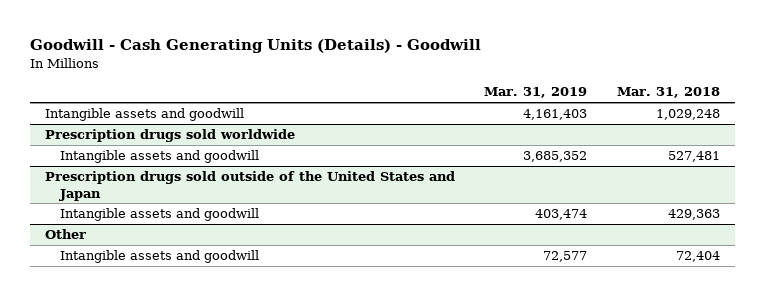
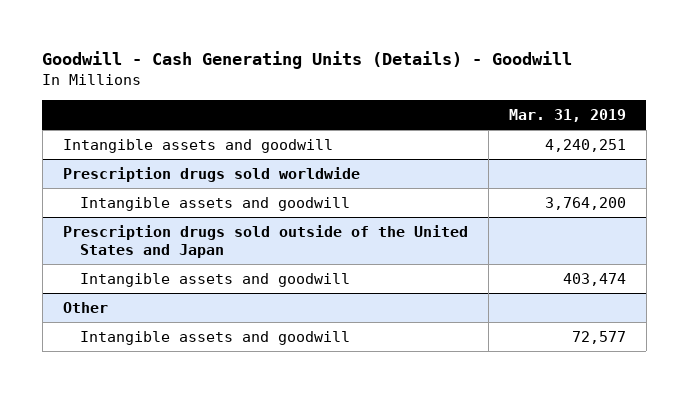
[617,87,721,99] Mar. 31, 2018 -> none
[523,109,588,121] 4,161,403 -> [544,138,626,152] 4,240,251
[523,151,588,163] 3,685,352 -> [544,196,626,210] 3,764,200

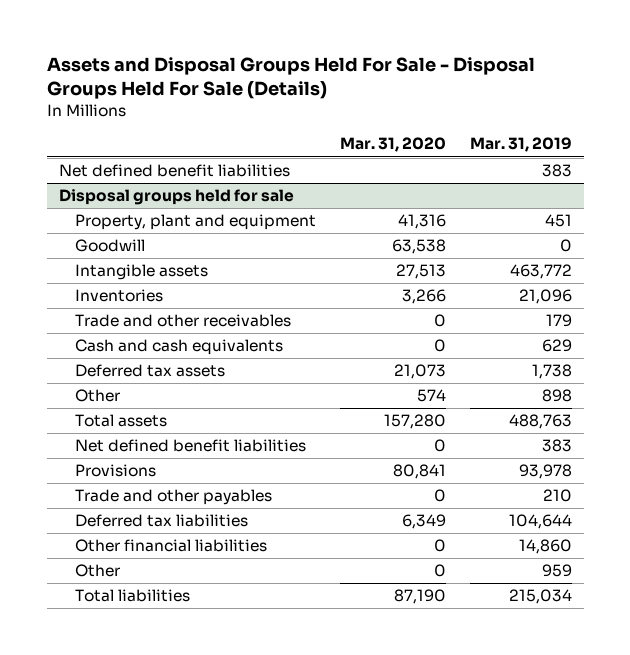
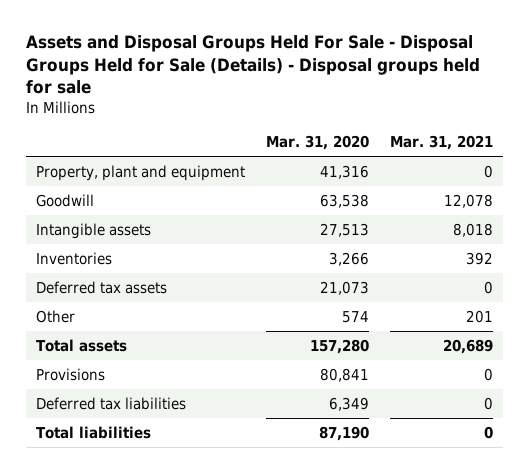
[46,56,535,99] Assets and Disposal Groups Held For Sale - Disposal Groups Held For Sale (Details) -> [25,35,480,95] Assets and Disposal Groups Held For Sale - Disposal Groups Held for Sale (Details) - Disposal groups held for sale
[469,137,572,153] Mar. 31, 2019 -> none
none -> [389,134,493,150] Mar. 31, 2021
[58,164,290,178] Net defined benefit liabilities -> none
[58,189,294,206] Disposal groups held for sale -> none
[74,314,291,328] Trade and other receivables -> none
[74,339,283,356] Cash and cash equivalents -> none
[74,439,306,453] Net defined benefit liabilities -> none
[74,489,272,506] Trade and other payables -> none
[74,539,267,553] Other financial liabilities -> none
[74,564,120,578] Other -> none

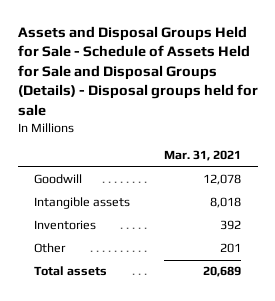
[25,35,480,95] Assets and Disposal Groups Held For Sale - Disposal Groups Held for Sale (Details) - Disposal groups held for sale -> [17,25,258,116] Assets and Disposal Groups Held for Sale - Schedule of Assets Held for Sale and Disposal Groups (Details) - Disposal groups held for sale
[266,134,370,150] Mar. 31, 2020 -> none
[36,164,246,181] Property, plant and equipment -> none
[36,280,168,294] Deferred tax assets -> none
[36,367,106,381] Provisions -> none
[36,396,187,410] Deferred tax liabilities -> none
[36,425,152,439] Total liabilities -> none

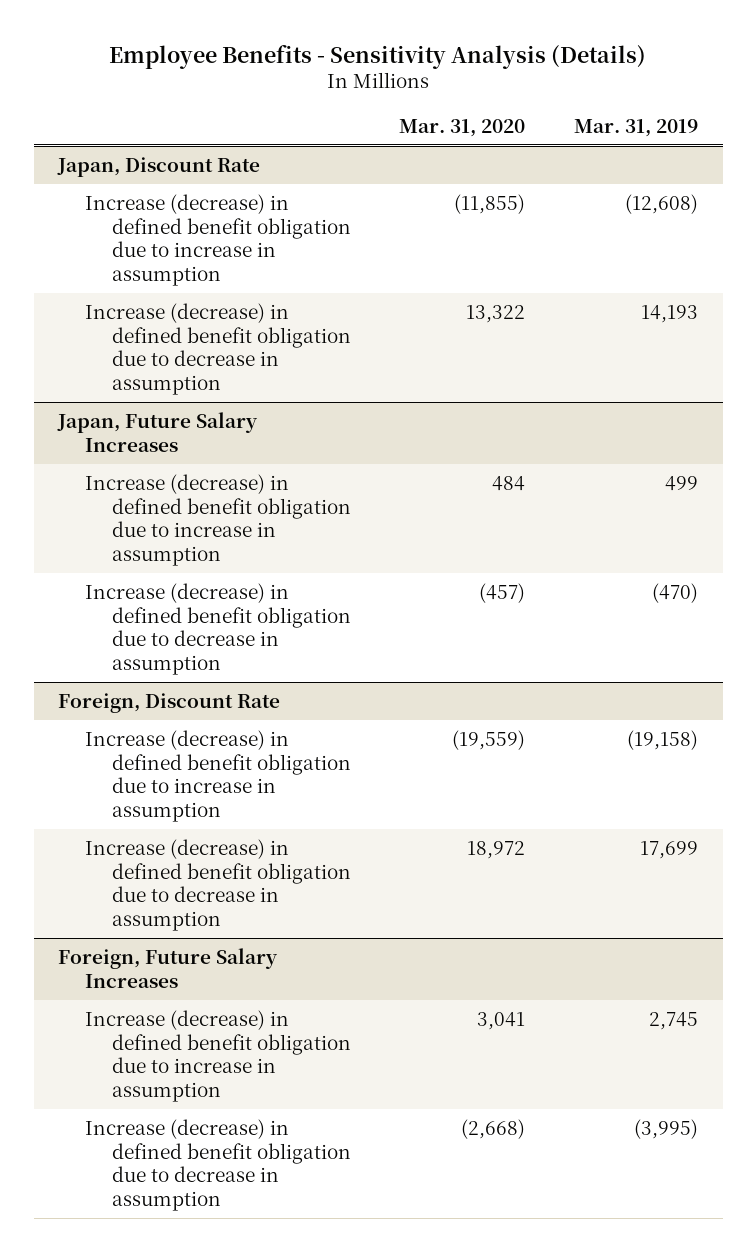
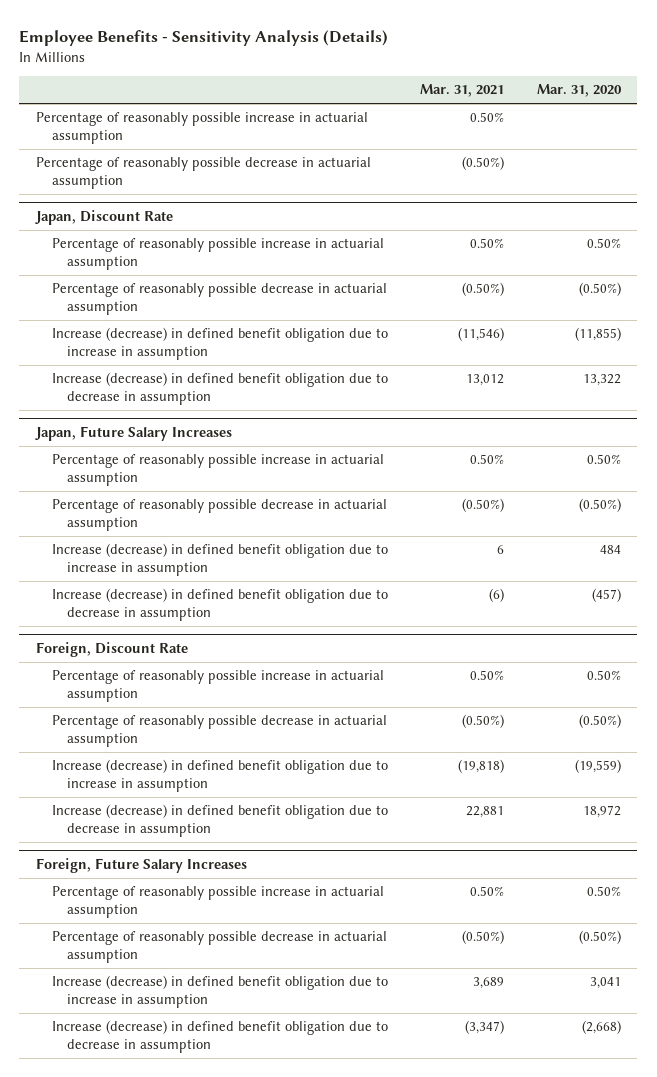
[574,118,699,137] Mar. 31, 2019 -> none
none -> [420,84,505,98] Mar. 31, 2021
none -> [35,112,368,144] Percentage of reasonably possible increase in actuarial assumption
none -> [35,157,371,189] Percentage of reasonably possible decrease in actuarial assumption
none -> [51,238,384,270] Percentage of reasonably possible increase in actuarial assumption
none -> [51,283,387,315] Percentage of reasonably possible decrease in actuarial assumption
none -> [51,454,384,486] Percentage of reasonably possible increase in actuarial assumption
none -> [51,499,387,531] Percentage of reasonably possible decrease in actuarial assumption
none -> [51,670,384,702] Percentage of reasonably possible increase in actuarial assumption
none -> [51,715,387,747] Percentage of reasonably possible decrease in actuarial assumption
none -> [51,886,384,918] Percentage of reasonably possible increase in actuarial assumption
none -> [51,931,387,963] Percentage of reasonably possible decrease in actuarial assumption

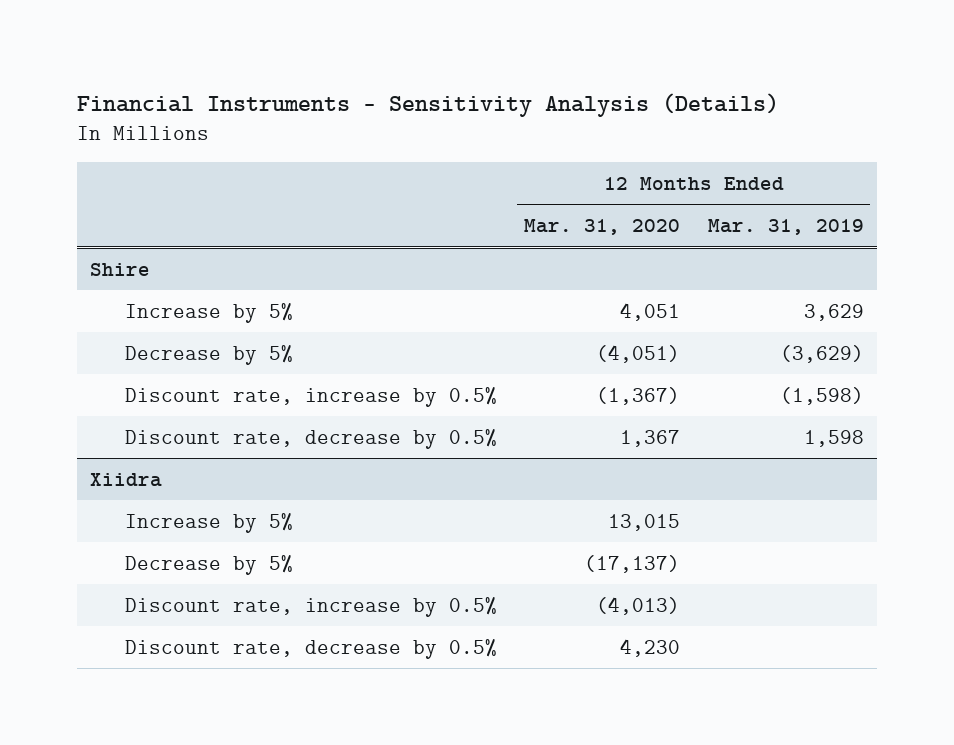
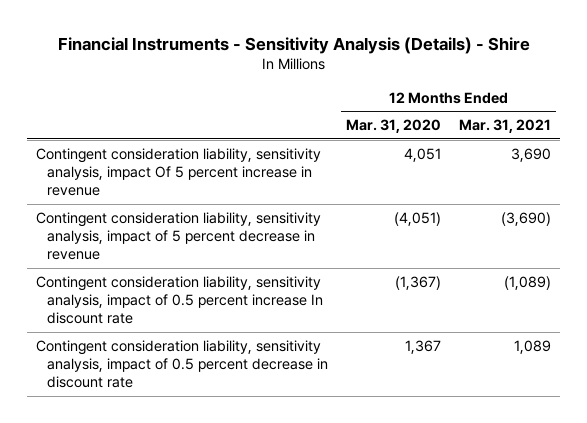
[76,92,779,117] Financial Instruments - Sensitivity Analysis (Details) -> [57,36,530,54] Financial Instruments - Sensitivity Analysis (Details) - Shire
[707,219,864,236] Mar. 31, 2019 -> none
none -> [459,119,552,134] Mar. 31, 2021
[90,262,151,276] Shire -> none
[90,472,163,487] Xiidra -> none
[124,512,293,533] Increase by 5% -> none
[124,554,293,575] Decrease by 5% -> none
[124,596,497,617] Discount rate, increase by 0.5% -> none
[124,638,497,659] Discount rate, decrease by 0.5% -> none
[124,302,293,323] Increase by 5% -> [36,147,322,197] Contingent consideration liability, sensitivity analysis, impact Of 5 percent increase in revenue
[124,344,293,365] Decrease by 5% -> [36,211,322,261] Contingent consideration liability, sensitivity analysis, impact of 5 percent decrease in revenue
[124,386,497,407] Discount rate, increase by 0.5% -> [36,275,323,325] Contingent consideration liability, sensitivity analysis, impact of 0.5 percent increase In discount rate
[124,428,497,449] Discount rate, decrease by 0.5% -> [36,339,328,389] Contingent consideration liability, sensitivity analysis, impact of 0.5 percent decrease in discount rate

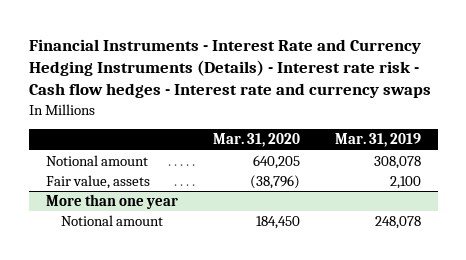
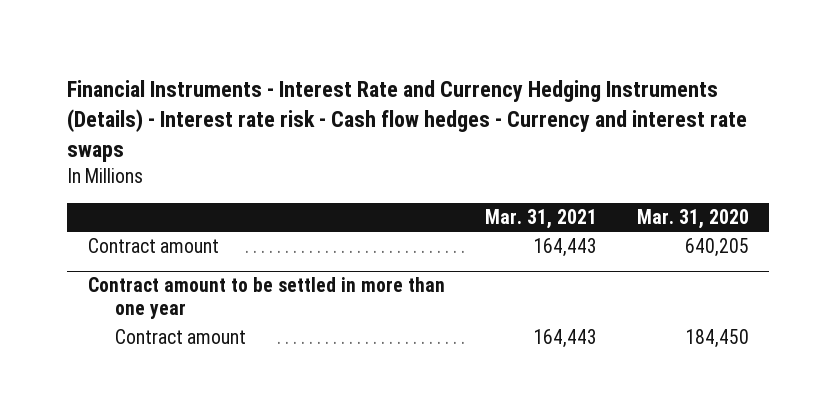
[28,38,431,99] Financial Instruments - Interest Rate and Currency Hedging Instruments (Details) - Interest rate risk - Cash flow hedges - Interest rate and currency swaps -> [67,80,748,163] Financial Instruments - Interest Rate and Currency Hedging Instruments (Details) - Interest rate risk - Cash flow hedges - Currency and interest rate swaps
[334,133,421,148] Mar. 31, 2019 -> none
none -> [484,208,597,229] Mar. 31, 2021
[45,175,150,190] Fair value, assets -> none
[45,155,148,167] Notional amount -> [87,238,219,254] Contract amount
[45,194,178,210] More than one year -> [87,277,445,320] Contract amount to be settled in more than one year
[61,215,164,227] Notional amount -> [114,329,246,345] Contract amount

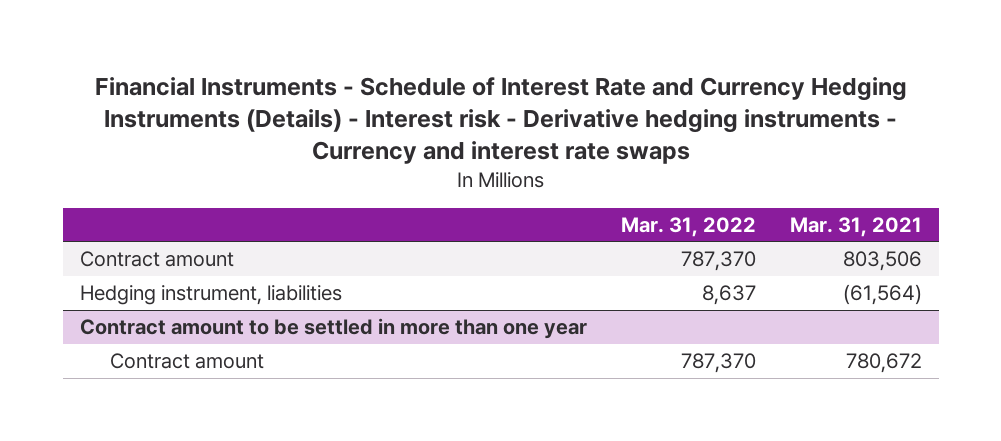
[67,80,748,163] Financial Instruments - Interest Rate and Currency Hedging Instruments (Details) - Interest rate risk - Cash flow hedges - Currency and interest rate swaps -> [94,76,907,164] Financial Instruments - Schedule of Interest Rate and Currency Hedging Instruments (Details) - Interest risk - Derivative hedging instruments - Currency and interest rate swaps
[637,208,750,229] Mar. 31, 2020 -> none
none -> [620,216,756,237] Mar. 31, 2022
[532,238,597,258] 164,443 -> [842,251,922,272] 803,506
none -> [79,285,342,306] Hedging instrument, liabilities
[532,329,597,349] 164,443 -> [845,353,922,374] 780,672

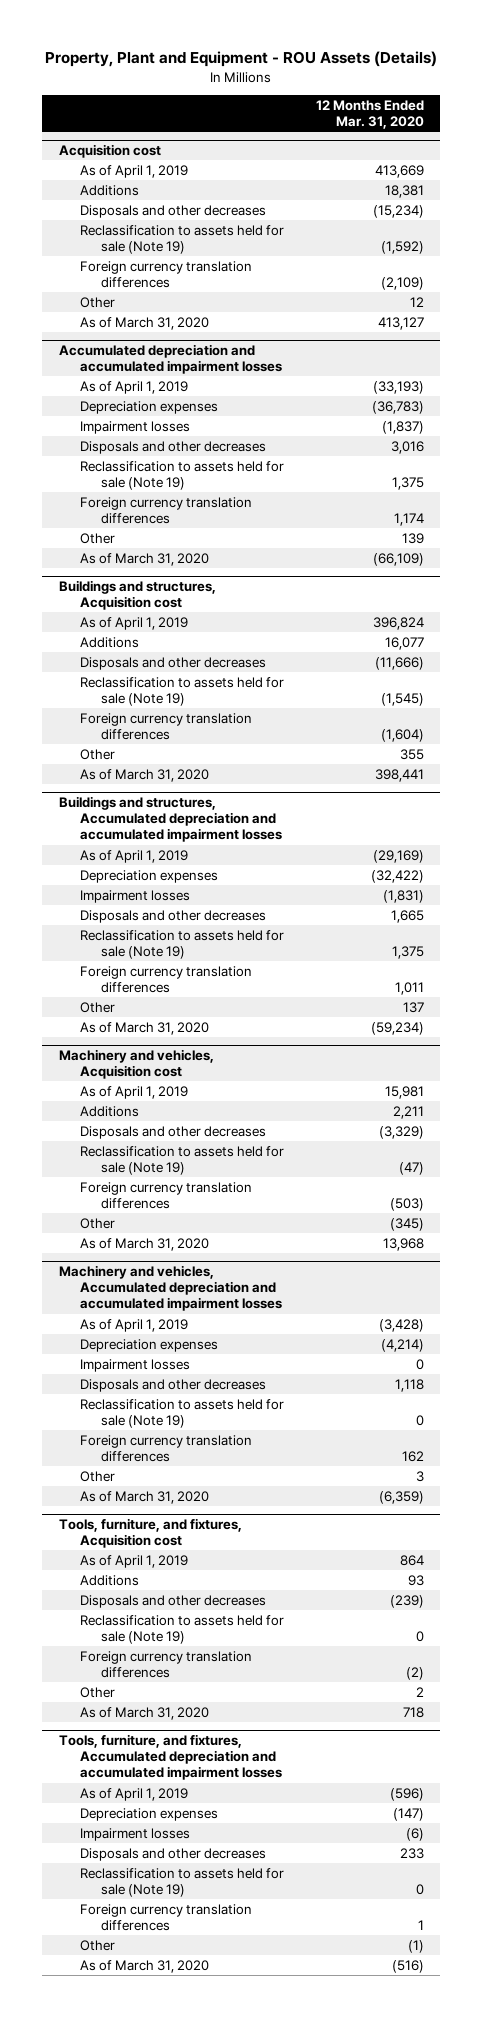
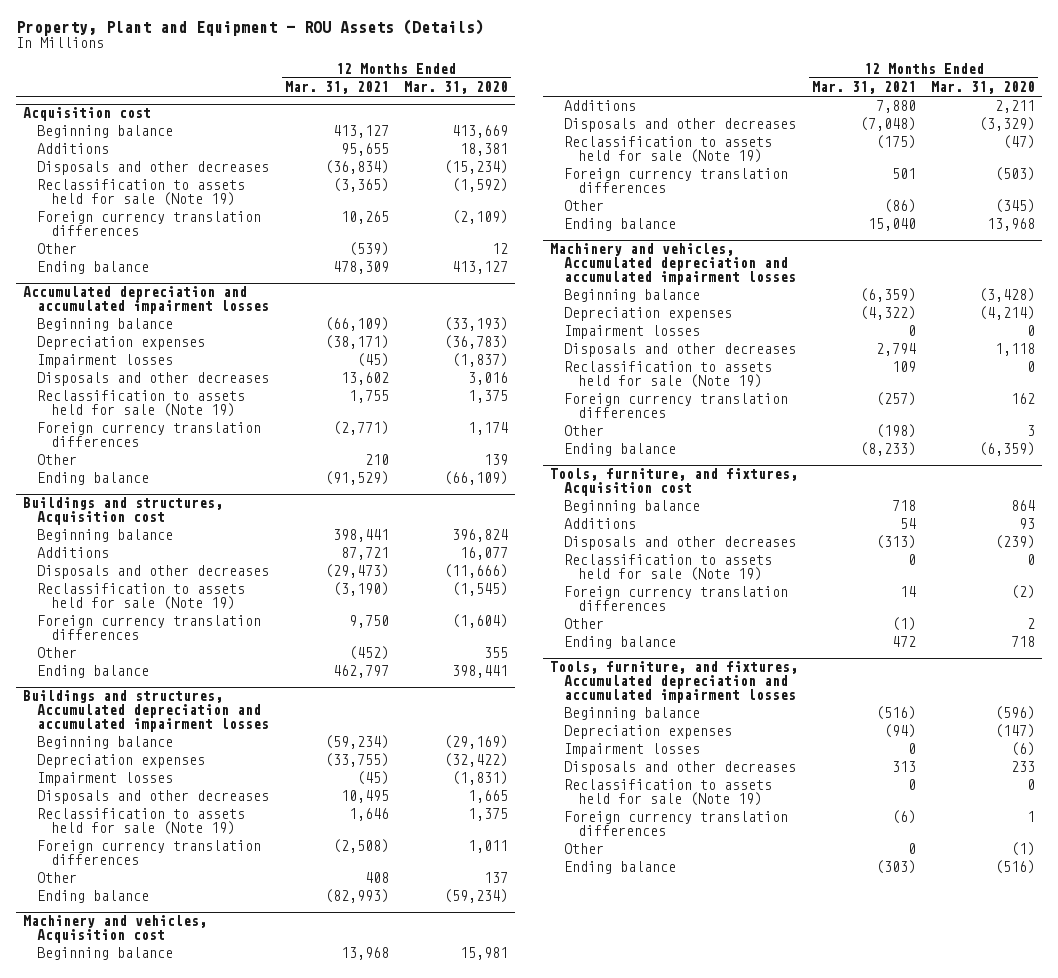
none -> [285,81,390,95] Mar. 31, 2021
[79,164,188,178] As of April 1, 2019 -> [36,125,173,139] Beginning balance
[79,316,209,330] As of March 31, 2020 -> [36,261,149,275] Ending balance
[79,380,188,394] As of April 1, 2019 -> [36,318,173,332] Beginning balance
[79,552,209,566] As of March 31, 2020 -> [36,472,149,486] Ending balance
[79,616,188,630] As of April 1, 2019 -> [36,529,173,543] Beginning balance
[79,768,209,782] As of March 31, 2020 -> [36,665,149,679] Ending balance
[79,849,188,863] As of April 1, 2019 -> [36,736,173,750] Beginning balance
[79,1021,209,1035] As of March 31, 2020 -> [36,890,149,904] Ending balance
[79,1085,188,1099] As of April 1, 2019 -> [36,947,173,961] Beginning balance
[79,1237,209,1251] As of March 31, 2020 -> [563,218,676,232] Ending balance
[79,1318,188,1332] As of April 1, 2019 -> [563,289,700,303] Beginning balance
[79,1490,209,1504] As of March 31, 2020 -> [563,443,676,457] Ending balance
[79,1554,188,1568] As of April 1, 2019 -> [563,500,700,514] Beginning balance
[79,1706,209,1720] As of March 31, 2020 -> [563,636,676,650] Ending balance
[79,1787,188,1801] As of April 1, 2019 -> [563,707,700,721] Beginning balance
[79,1959,209,1973] As of March 31, 2020 -> [563,861,676,875] Ending balance

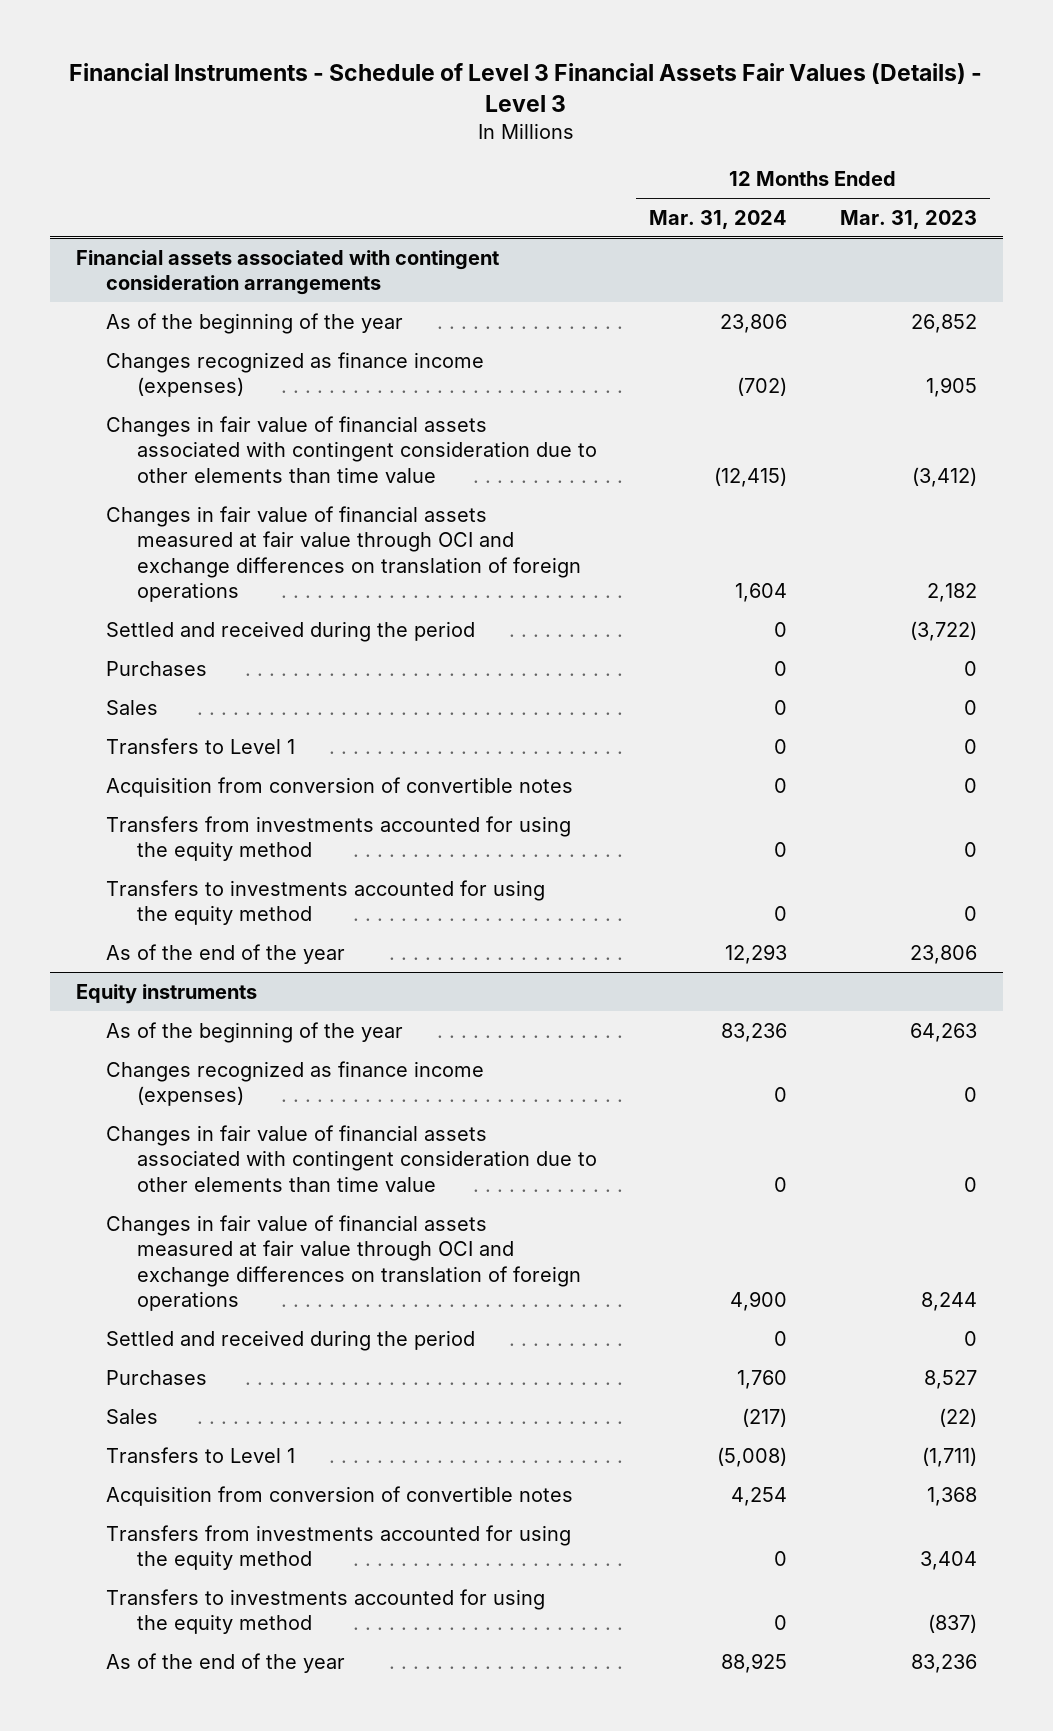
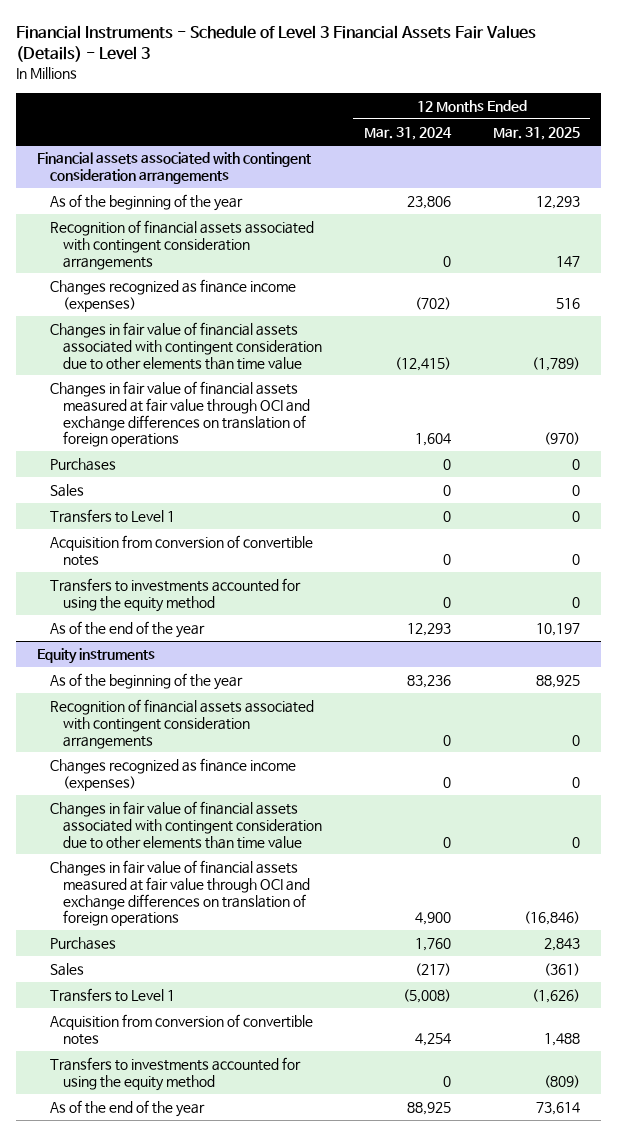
[839,209,977,229] Mar. 31, 2023 -> none
none -> [492,126,580,140] Mar. 31, 2025
none -> [49,220,314,270] Recognition of financial assets associated with contingent consideration arrangements
[106,620,476,642] Settled and received during the period -> none
[106,815,572,862] Transfers from investments accounted for using the equity method -> none
none -> [49,699,314,749] Recognition of financial assets associated with contingent consideration arrangements
[106,1329,476,1351] Settled and received during the period -> none
[106,1524,572,1571] Transfers from investments accounted for using the equity method -> none

